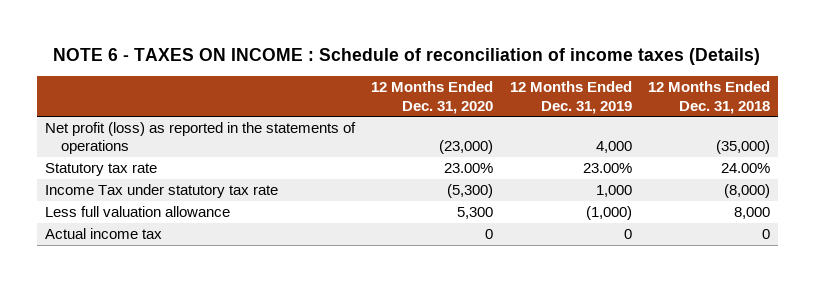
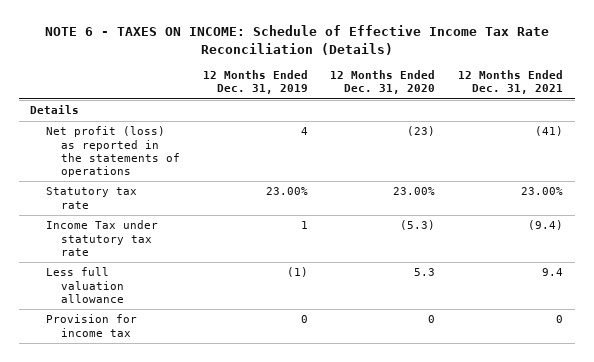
[53,47,761,65] NOTE 6 - TAXES ON INCOME : Schedule of reconciliation of income taxes (Details) -> [44,25,549,55] NOTE 6 - TAXES ON INCOME: Schedule of Effective Income Tax Rate Reconciliation (Details)
[647,81,770,114] 12 Months Ended Dec. 31, 2018 -> none
none -> [458,70,564,95] 12 Months Ended Dec. 31, 2021
none -> [30,105,80,115] Details
[439,140,494,155] (23,000) -> [407,126,436,137] (23)
[595,141,632,154] 4,000 -> [300,127,308,136] 4
[447,184,494,199] (5,300) -> [400,220,436,231] (5.3)
[595,185,632,198] 1,000 -> [300,221,308,230] 1
[457,207,494,220] 5,300 -> [414,268,436,277] 5.3
[585,206,632,221] (1,000) -> [286,267,308,278] (1)
[45,228,163,240] Actual income tax -> [45,314,137,337] Provision for income tax

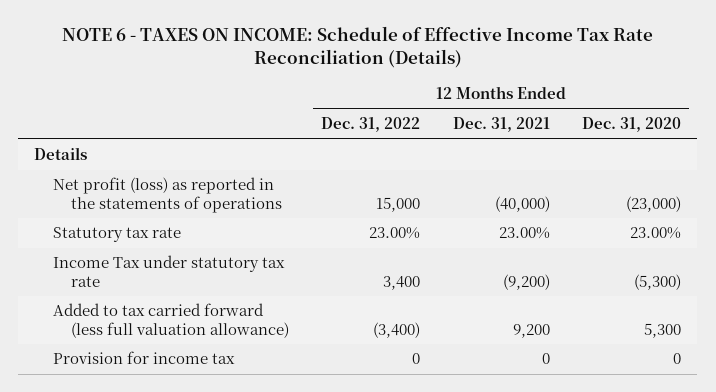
[202,70,308,95] 12 Months Ended Dec. 31, 2019 -> none
none -> [321,116,421,132] Dec. 31, 2022
[407,126,436,137] (23) -> [626,195,682,212] (23,000)
[535,126,564,137] (41) -> [494,195,550,212] (40,000)
[400,220,436,231] (5.3) -> [634,273,682,290] (5,300)
[528,220,564,231] (9.4) -> [502,273,550,290] (9,200)
[45,267,124,303] Less full valuation allowance -> [52,303,289,338] Added to tax carried forward (less full valuation allowance)
[414,268,436,277] 5.3 -> [644,322,682,338] 5,300
[542,268,564,277] 9.4 -> [512,323,550,338] 9,200

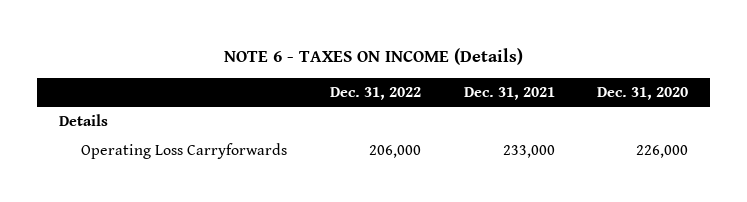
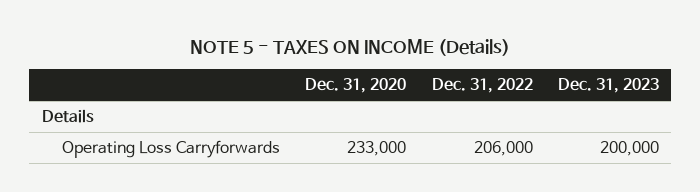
[223,47,523,65] NOTE 6 - TAXES ON INCOME (Details) -> [190,39,511,57] NOTE 5 - TAXES ON INCOME (Details)
[463,86,555,100] Dec. 31, 2021 -> none
none -> [557,78,659,94] Dec. 31, 2023
[636,145,689,159] 226,000 -> [347,141,407,157] 233,000

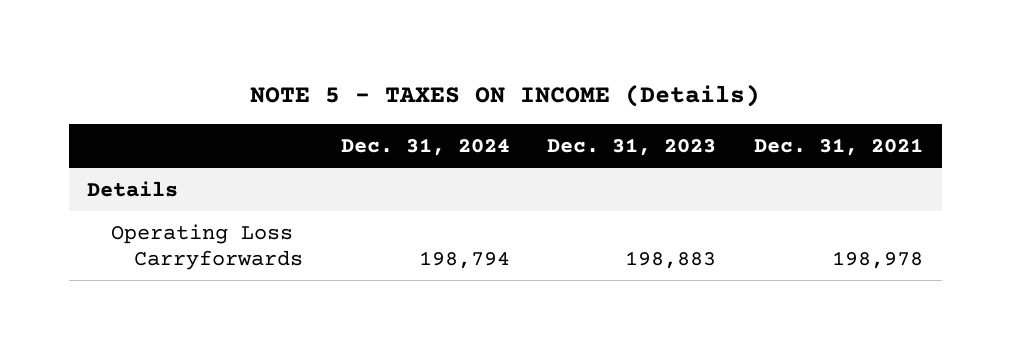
[305,78,407,94] Dec. 31, 2020 -> none
[431,78,533,94] Dec. 31, 2022 -> none
none -> [340,137,510,156] Dec. 31, 2024
none -> [753,137,923,156] Dec. 31, 2021
[599,141,659,157] 200,000 -> [625,251,717,270] 198,883

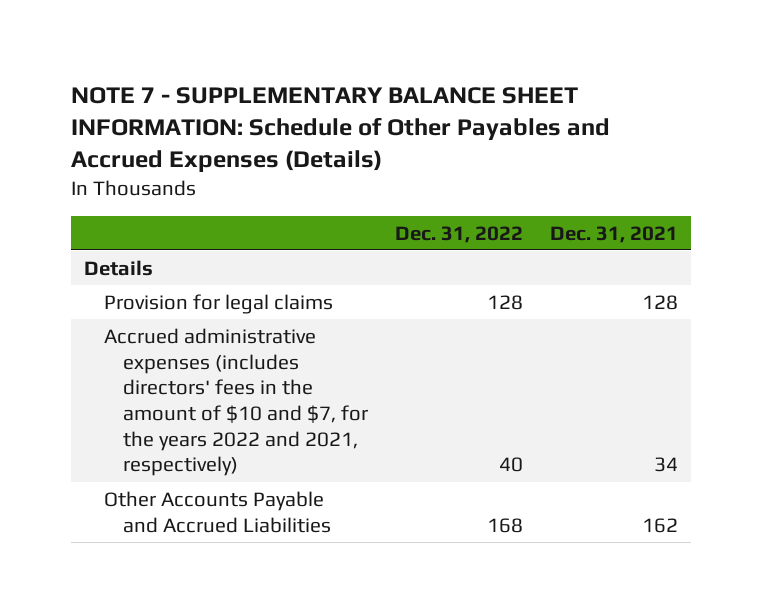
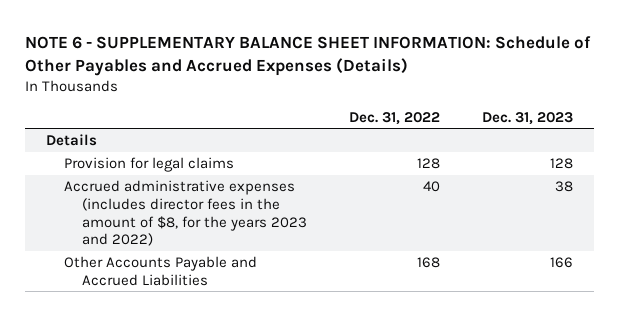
[70,86,610,173] NOTE 7 - SUPPLEMENTARY BALANCE SHEET INFORMATION: Schedule of Other Payables and Accrued Expenses (Details) -> [24,35,591,76] NOTE 6 - SUPPLEMENTARY BALANCE SHEET INFORMATION: Schedule of Other Payables and Accrued Expenses (Details)
[549,225,678,243] Dec. 31, 2021 -> none
none -> [482,111,574,125] Dec. 31, 2023
[103,327,369,477] Accrued administrative expenses (includes directors' fees in the amount of $10 and $7, for the years 2022 and 2021, respectively) -> [63,180,308,247] Accrued administrative expenses (includes director fees in the amount of $8, for the years 2023 and 2022)

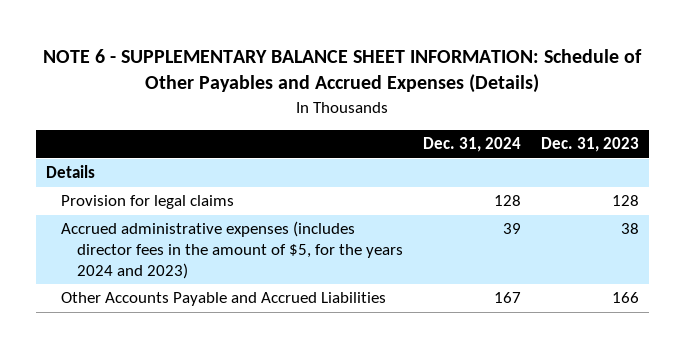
[349,111,441,125] Dec. 31, 2022 -> none
none -> [422,137,521,153] Dec. 31, 2024
[63,180,308,247] Accrued administrative expenses (includes director fees in the amount of $8, for the years 2023 and 2022) -> [61,221,403,279] Accrued administrative expenses (includes director fees in the amount of $5, for the years 2024 and 2023)

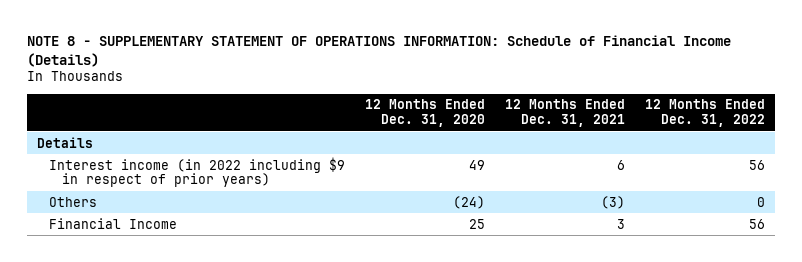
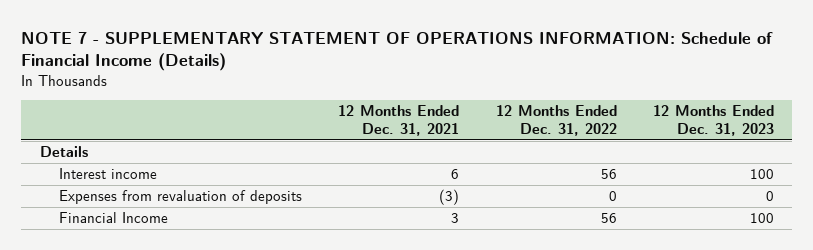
[26,34,731,67] NOTE 8 - SUPPLEMENTARY STATEMENT OF OPERATIONS INFORMATION: Schedule of Financial Income (Details) -> [21,31,774,72] NOTE 7 - SUPPLEMENTARY STATEMENT OF OPERATIONS INFORMATION: Schedule of Financial Income (Details)
[365,99,486,128] 12 Months Ended Dec. 31, 2020 -> none
none -> [652,104,774,137] 12 Months Ended Dec. 31, 2023
[49,156,346,188] Interest income (in 2022 including $9 in respect of prior years) -> [59,167,158,179] Interest income
[49,196,98,207] Others -> [59,189,303,204] Expenses from revaluation of deposits

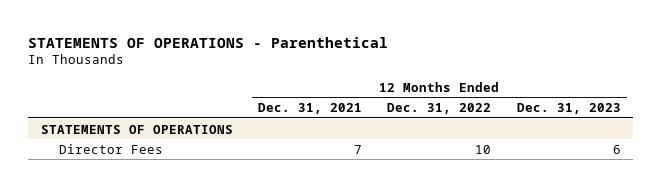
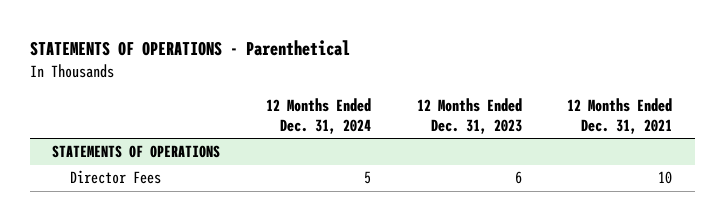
[387,102,492,114] Dec. 31, 2022 -> none
none -> [266,98,372,135] 12 Months Ended Dec. 31, 2024
[354,144,363,154] 7 -> [658,171,673,185] 10

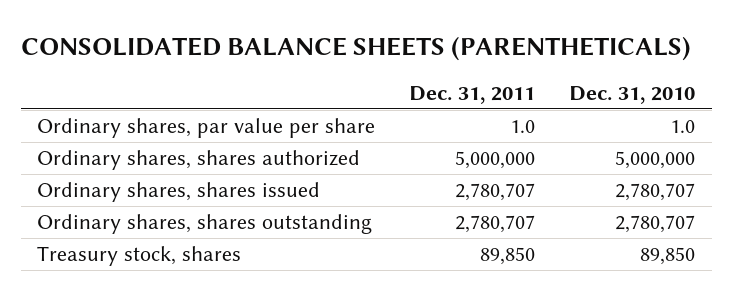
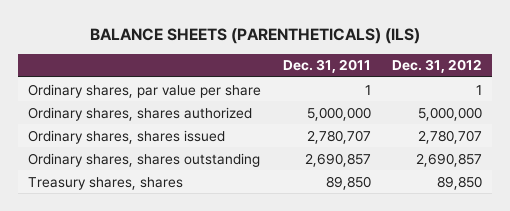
[20,35,691,61] CONSOLIDATED BALANCE SHEETS (PARENTHETICALS) -> [90,27,421,44] BALANCE SHEETS (PARENTHETICALS) (ILS)
[568,86,695,105] Dec. 31, 2010 -> none
none -> [391,59,482,74] Dec. 31, 2012
[510,120,536,134] 1.0 -> [364,84,371,95] 1
[455,215,536,234] 2,780,707 -> [304,152,371,167] 2,690,857
[37,246,242,267] Treasury stock, shares -> [28,176,184,190] Treasury shares, shares

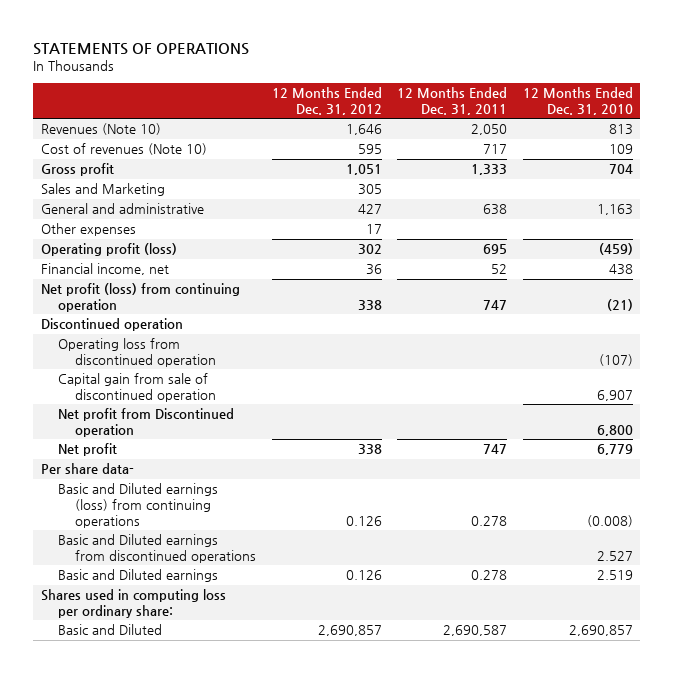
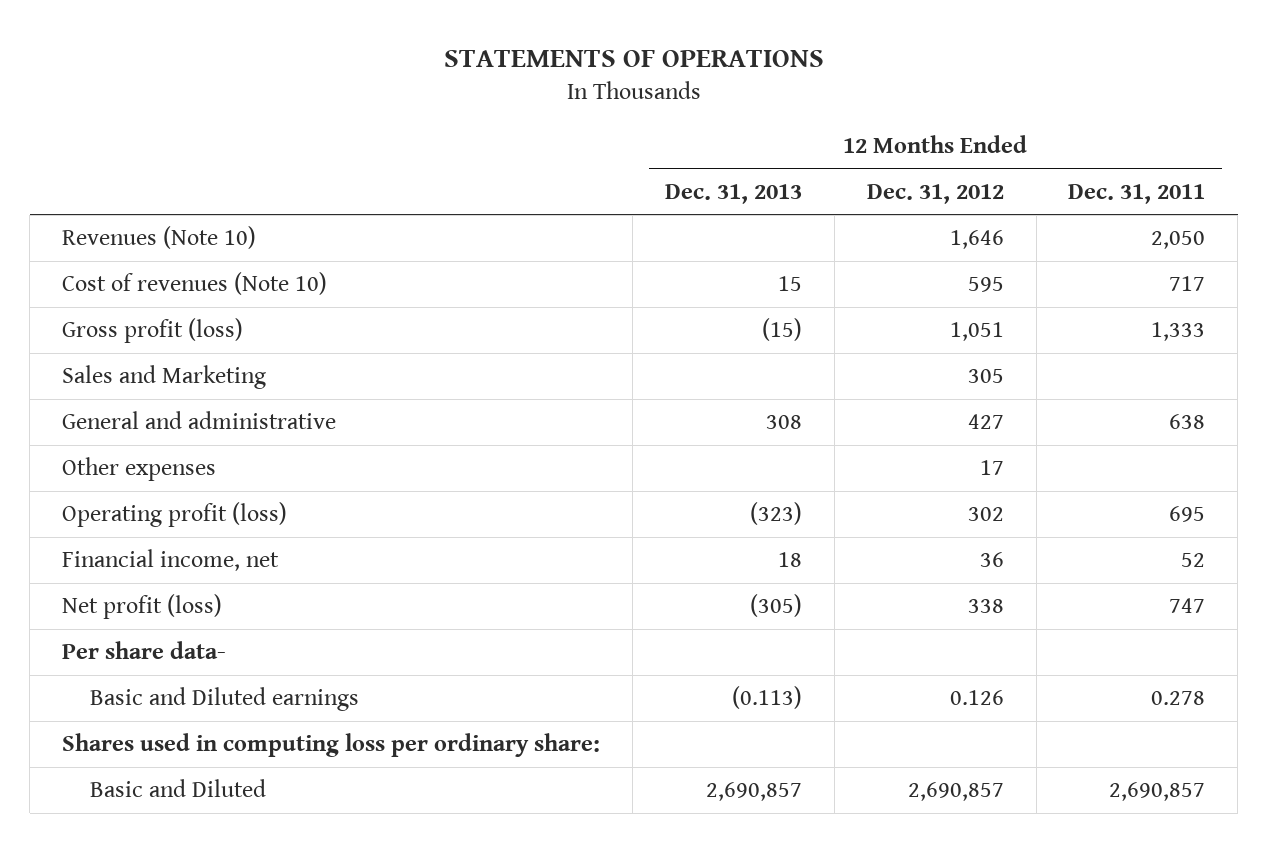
[522,87,633,116] 12 Months Ended Dec. 31, 2010 -> none
none -> [664,183,802,204] Dec. 31, 2013
[41,163,115,177] Gross profit -> [62,318,244,344] Gross profit (loss)
[41,283,241,312] Net profit (loss) from continuing operation -> none
[41,318,184,332] Discontinued operation -> none
[58,338,217,367] Operating loss from discontinued operation -> none
[58,373,217,402] Capital gain from sale of discontinued operation -> none
[58,408,235,437] Net profit from Discontinued operation -> none
[58,443,118,457] Net profit -> [62,594,223,620] Net profit (loss)
[58,483,219,528] Basic and Diluted earnings (loss) from continuing operations -> none
[58,534,257,563] Basic and Diluted earnings from discontinued operations -> none
[443,625,508,637] 2,690,587 -> [1109,782,1206,802] 2,690,857

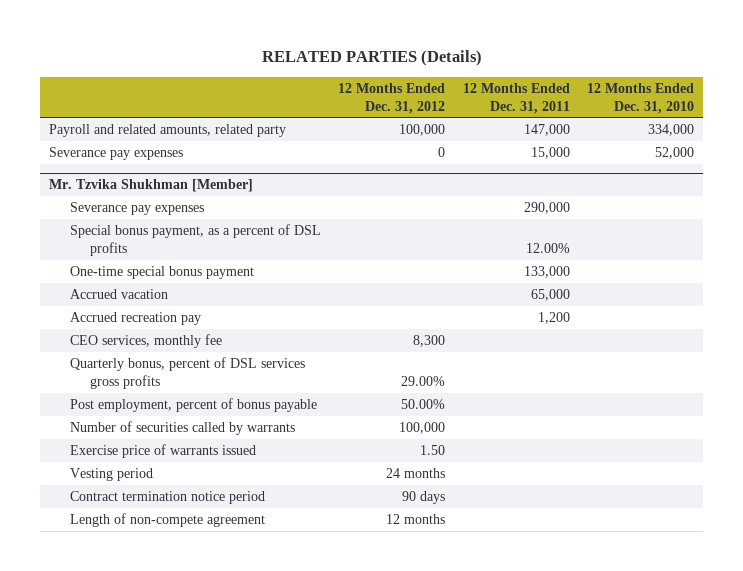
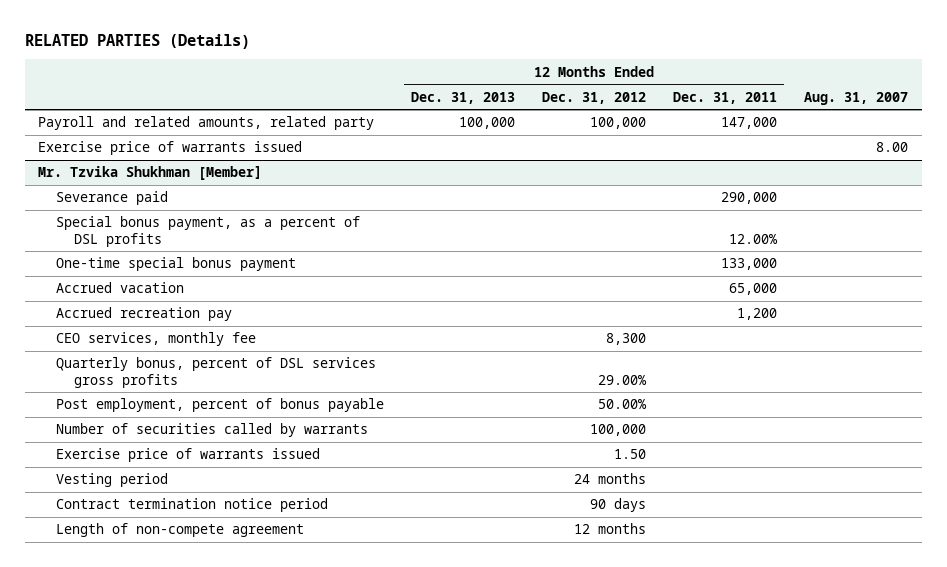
[587,82,695,114] 12 Months Ended Dec. 31, 2010 -> none
none -> [411,91,516,104] Dec. 31, 2013
none -> [804,91,909,105] Aug. 31, 2007
[49,146,184,160] Severance pay expenses -> none
none -> [38,141,303,156] Exercise price of warrants issued
[69,201,204,215] Severance pay expenses -> [56,191,169,206] Severance paid

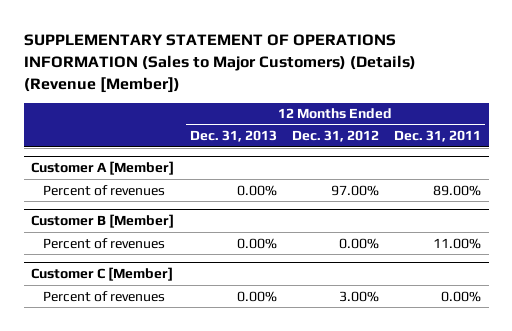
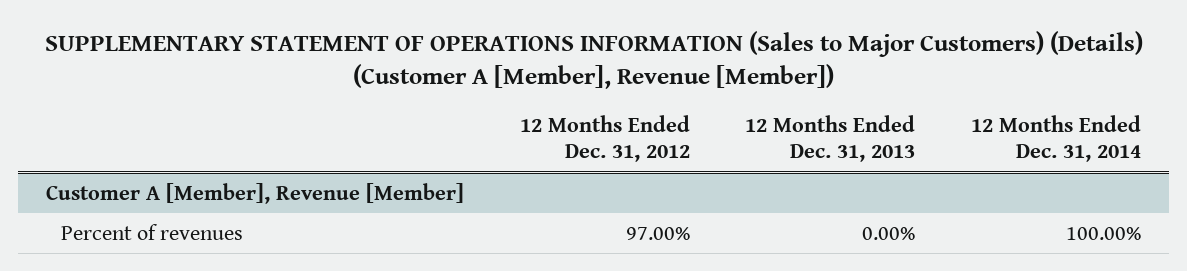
[23,34,416,93] SUPPLEMENTARY STATEMENT OF OPERATIONS INFORMATION (Sales to Major Customers) (Details) (Revenue [Member]) -> [44,31,1143,90] SUPPLEMENTARY STATEMENT OF OPERATIONS INFORMATION (Sales to Major Customers) (Details) (Customer A [Member], Revenue [Member])
[394,130,482,143] Dec. 31, 2011 -> none
none -> [971,115,1142,163] 12 Months Ended Dec. 31, 2014
[31,161,175,176] Customer A [Member] -> [45,182,464,204] Customer A [Member], Revenue [Member]
[31,214,175,229] Customer B [Member] -> none
[43,237,166,249] Percent of revenues -> none
[31,267,174,282] Customer C [Member] -> none
[43,290,166,302] Percent of revenues -> none

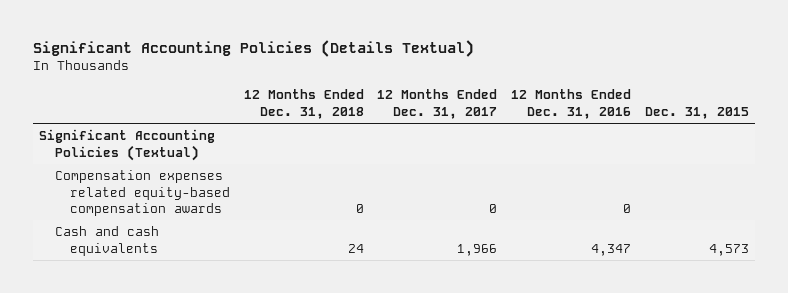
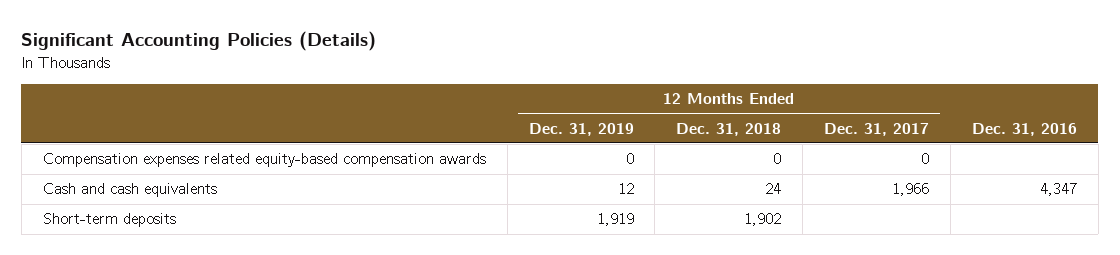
[32,39,474,57] Significant Accounting Policies (Details Textual) -> [21,31,377,52] Significant Accounting Policies (Details)
[511,89,632,119] 12 Months Ended Dec. 31, 2016 -> none
[644,106,749,119] Dec. 31, 2015 -> none
none -> [528,122,634,136] Dec. 31, 2019
none -> [971,122,1077,136] Dec. 31, 2016
[39,129,216,161] Significant Accounting Policies (Textual) -> none
none -> [42,213,176,228] Short-term deposits

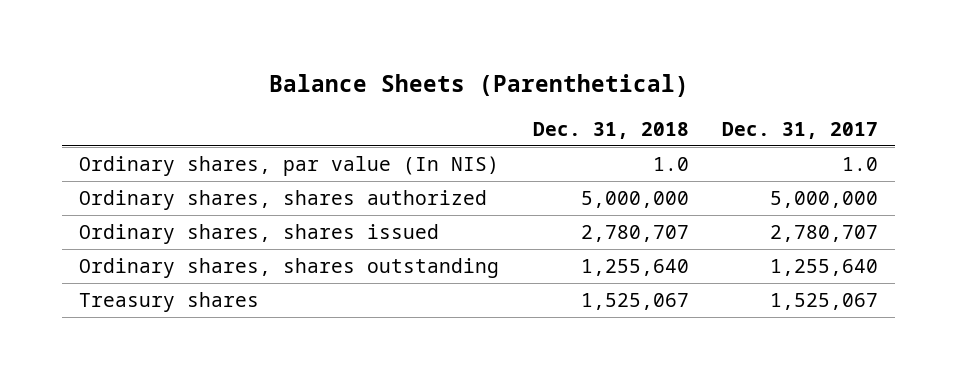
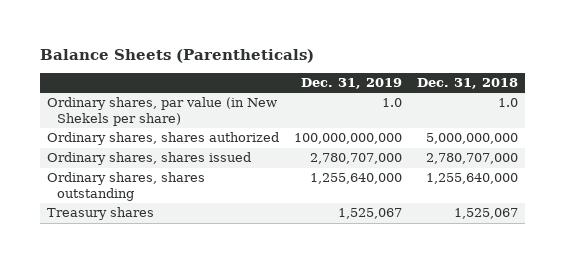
[268,74,689,98] Balance Sheets (Parenthetical) -> [39,48,314,63] Balance Sheets (Parentheticals)
[722,121,879,139] Dec. 31, 2017 -> none
none -> [300,77,402,89] Dec. 31, 2019
[78,155,499,176] Ordinary shares, par value (In NIS) -> [47,97,278,126] Ordinary shares, par value (in New Shekels per share)
[580,190,689,208] 5,000,000 -> [425,133,518,145] 5,000,000,000
[580,224,689,242] 2,780,707 -> [425,153,518,165] 2,780,707,000
[580,258,689,276] 1,255,640 -> [425,173,518,185] 1,255,640,000

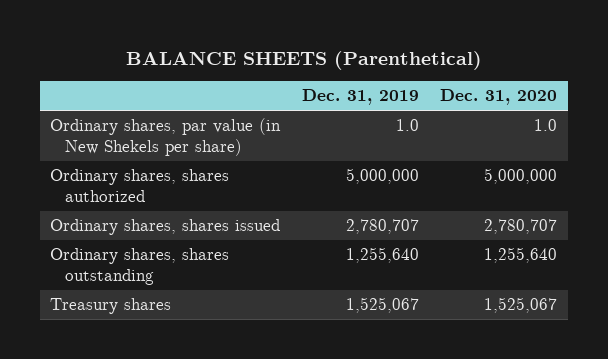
[39,48,314,63] Balance Sheets (Parentheticals) -> [125,50,482,70] BALANCE SHEETS (Parenthetical)
[416,77,518,89] Dec. 31, 2018 -> none
none -> [440,89,558,106] Dec. 31, 2020
[293,133,402,145] 100,000,000,000 -> [345,168,419,185] 5,000,000
[309,153,402,165] 2,780,707,000 -> [345,219,419,235] 2,780,707
[309,173,402,185] 1,255,640,000 -> [345,247,419,264] 1,255,640

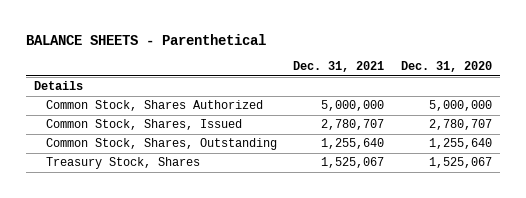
[125,50,482,70] BALANCE SHEETS (Parenthetical) -> [25,33,266,45] BALANCE SHEETS - Parenthetical
[301,89,419,106] Dec. 31, 2019 -> none
none -> [293,61,385,73] Dec. 31, 2021
[50,118,282,156] Ordinary shares, par value (in New Shekels per share) -> none
none -> [34,81,84,91] Details
[50,169,230,202] Ordinary shares, shares authorized -> [45,100,263,112] Common Stock, Shares Authorized
[50,219,281,236] Ordinary shares, shares issued -> [45,119,242,131] Common Stock, Shares, Issued
[50,248,230,285] Ordinary shares, shares outstanding -> [45,138,277,151] Common Stock, Shares, Outstanding
[50,298,172,315] Treasury shares -> [45,157,200,170] Treasury Stock, Shares

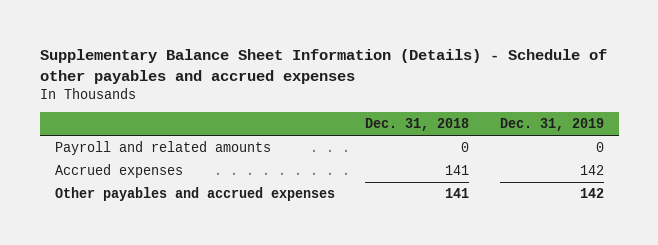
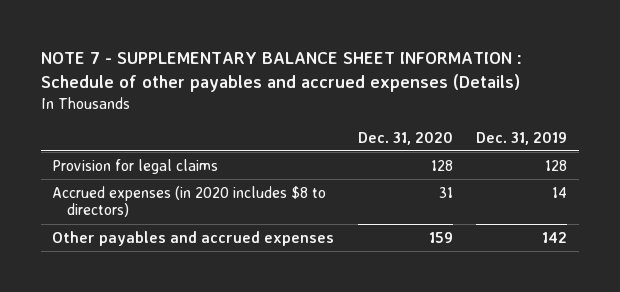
[39,49,607,84] Supplementary Balance Sheet Information (Details) - Schedule of other payables and accrued expenses -> [40,52,522,93] NOTE 7 - SUPPLEMENTARY BALANCE SHEET INFORMATION : Schedule of other payables and accrued expenses (Details)
[365,118,470,132] Dec. 31, 2018 -> none
none -> [357,131,453,145] Dec. 31, 2020
[54,140,271,155] Payroll and related amounts -> none
none -> [52,158,219,174] Provision for legal claims
[54,163,183,178] Accrued expenses -> [52,185,327,218] Accrued expenses (in 2020 includes $8 to directors)
[579,164,604,175] 142 -> [552,186,568,198] 14

